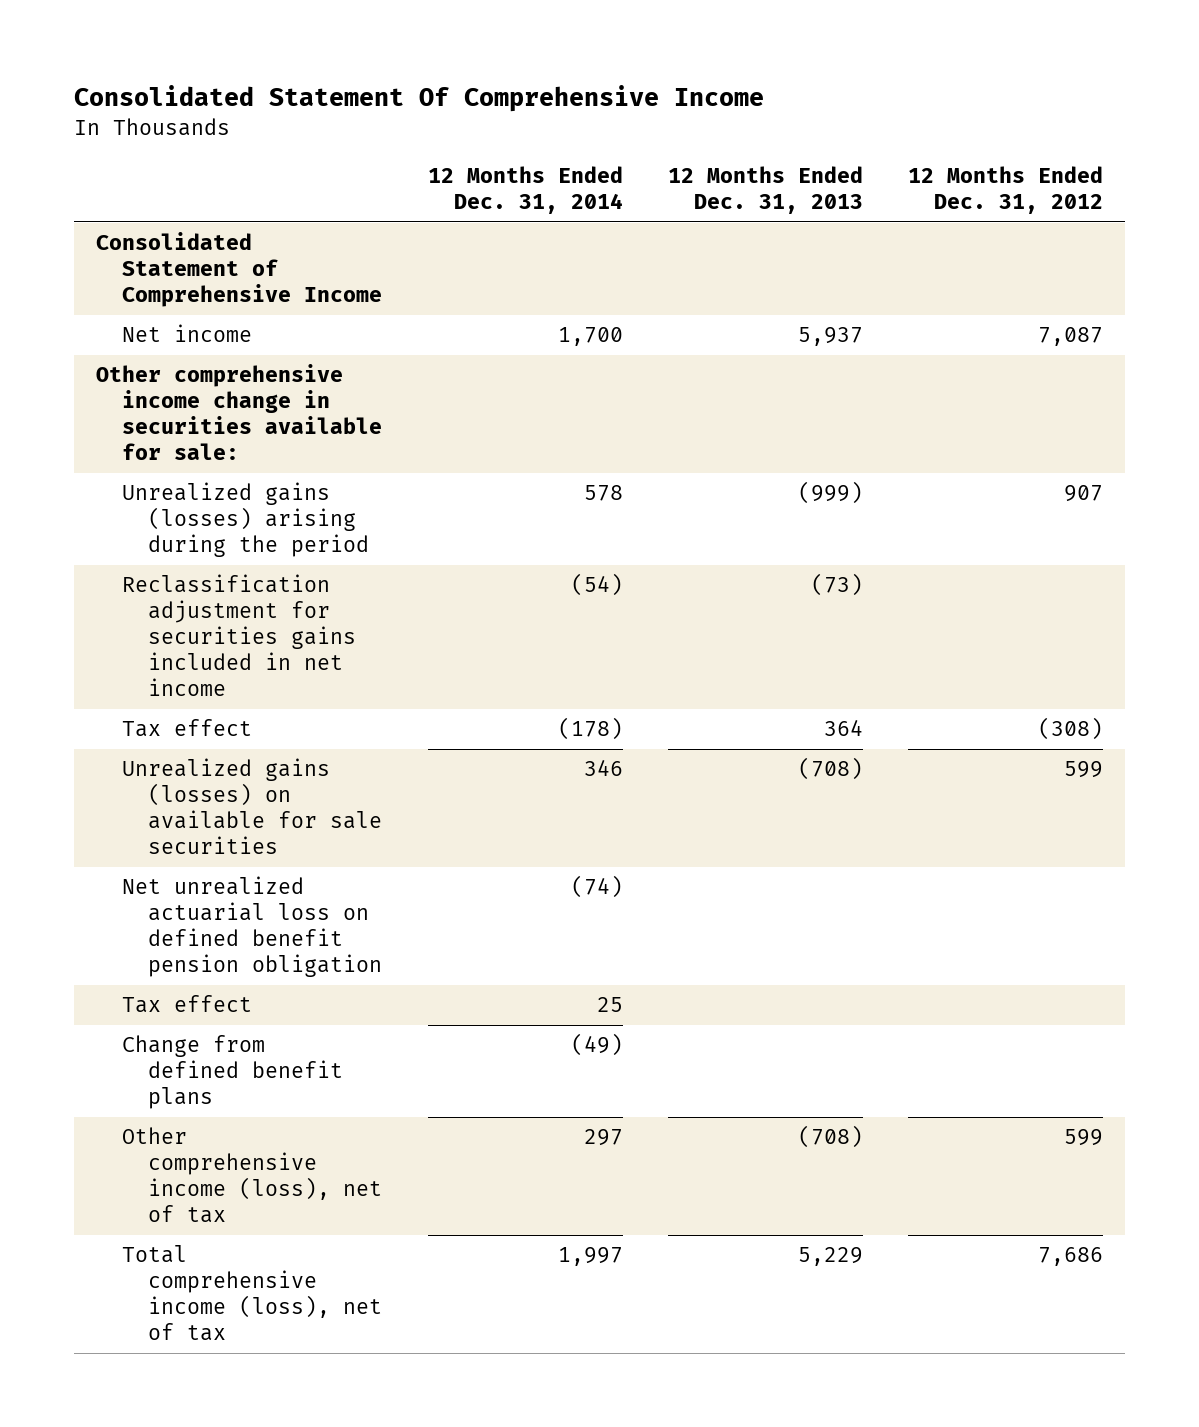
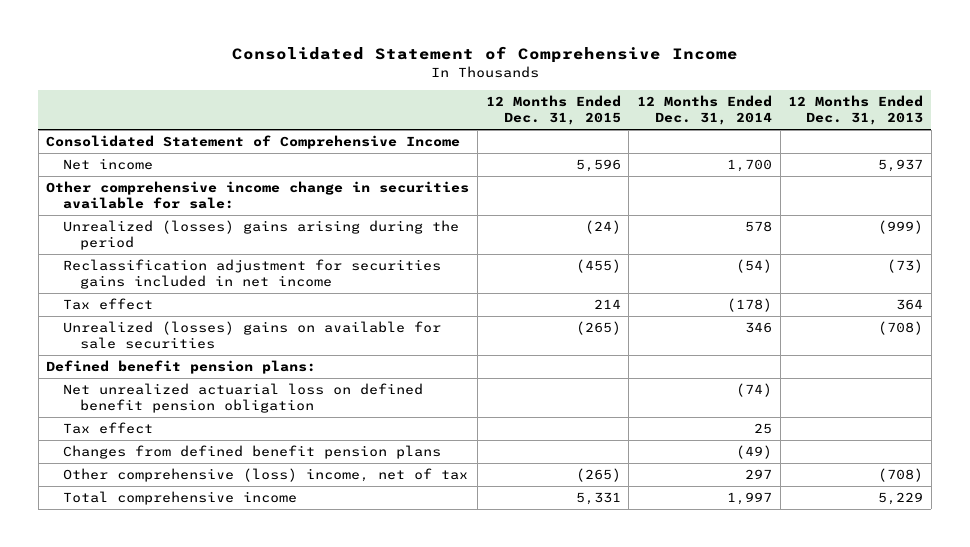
[73,85,764,113] Consolidated Statement Of Comprehensive Income -> [231,45,738,63] Consolidated Statement of Comprehensive Income
[907,166,1103,215] 12 Months Ended Dec. 31, 2012 -> none
none -> [485,94,621,126] 12 Months Ended Dec. 31, 2015
[122,482,370,558] Unrealized gains (losses) arising during the period -> [63,219,460,251] Unrealized (losses) gains arising during the period
[122,758,383,855] Unrealized gains (losses) on available for sale securities -> [63,320,442,350] Unrealized (losses) gains on available for sale securities
none -> [46,359,317,374] Defined benefit pension plans:
[122,1035,344,1110] Change from defined benefit plans -> [63,444,442,459] Changes from defined benefit pension plans
[122,1127,383,1224] Other comprehensive income (loss), net of tax -> [63,467,469,482] Other comprehensive (loss) income, net of tax
[122,1245,383,1342] Total comprehensive income (loss), net of tax -> [63,490,298,505] Total comprehensive income

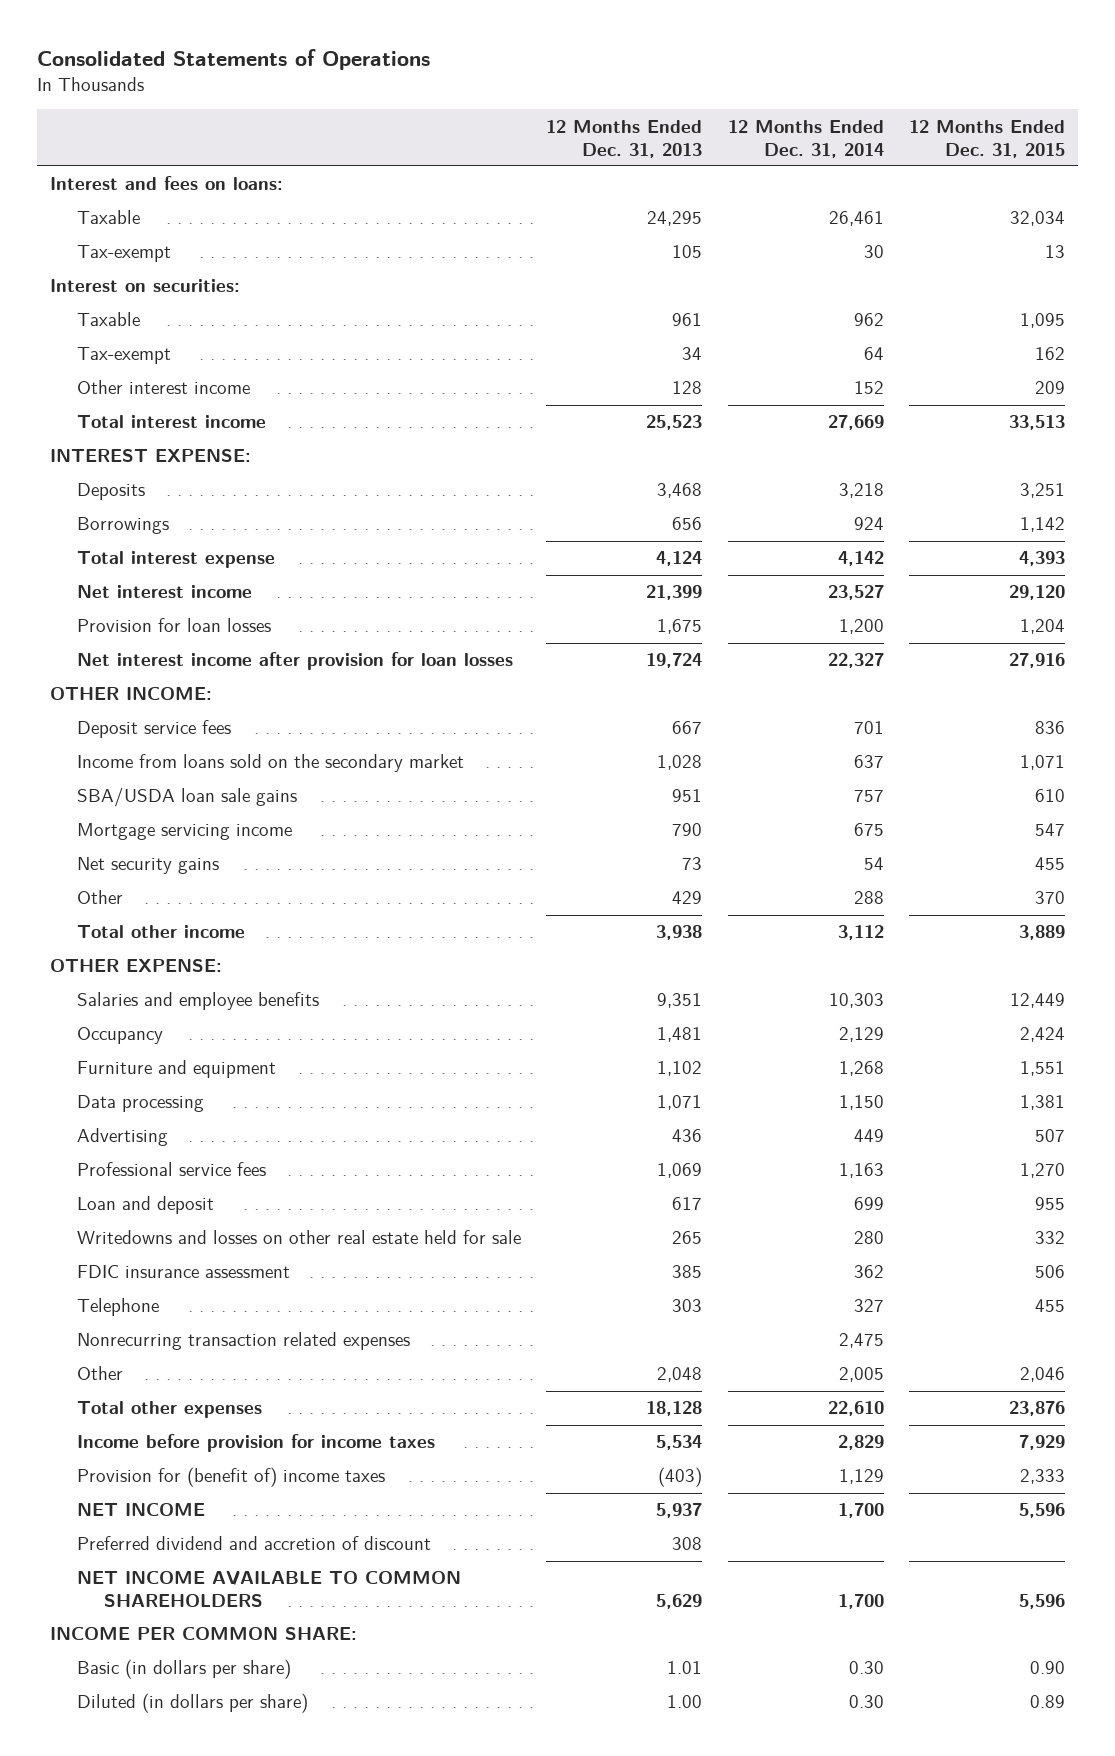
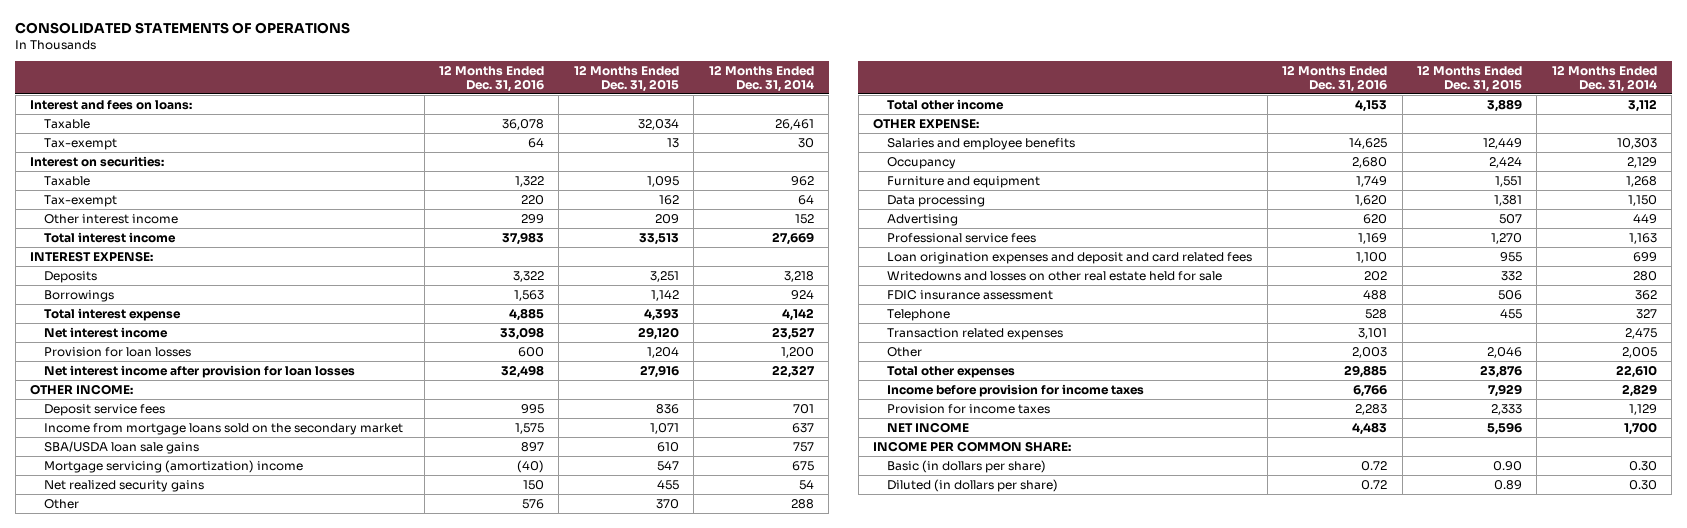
[37,48,431,70] Consolidated Statements of Operations -> [15,22,351,35] CONSOLIDATED STATEMENTS OF OPERATIONS
[546,119,703,158] 12 Months Ended Dec. 31, 2013 -> none
none -> [439,64,545,92] 12 Months Ended Dec. 31, 2016
[77,754,465,773] Income from loans sold on the secondary market -> [44,422,404,435] Income from mortgage loans sold on the secondary market
[77,823,293,841] Mortgage servicing income -> [44,459,304,473] Mortgage servicing (amortization) income
[77,857,220,875] Net security gains -> [44,479,205,492] Net realized security gains
[77,1196,215,1215] Loan and deposit -> [887,251,1253,264] Loan origination expenses and deposit and card related fees
[77,1332,411,1351] Nonrecurring transaction related expenses -> [887,327,1064,340] Transaction related expenses
[77,1467,386,1488] Provision for (benefit of) income taxes -> [887,403,1051,414] Provision for income taxes
[77,1536,432,1551] Preferred dividend and accretion of discount -> none
[77,1571,462,1608] NET INCOME AVAILABLE TO COMMON SHAREHOLDERS -> none

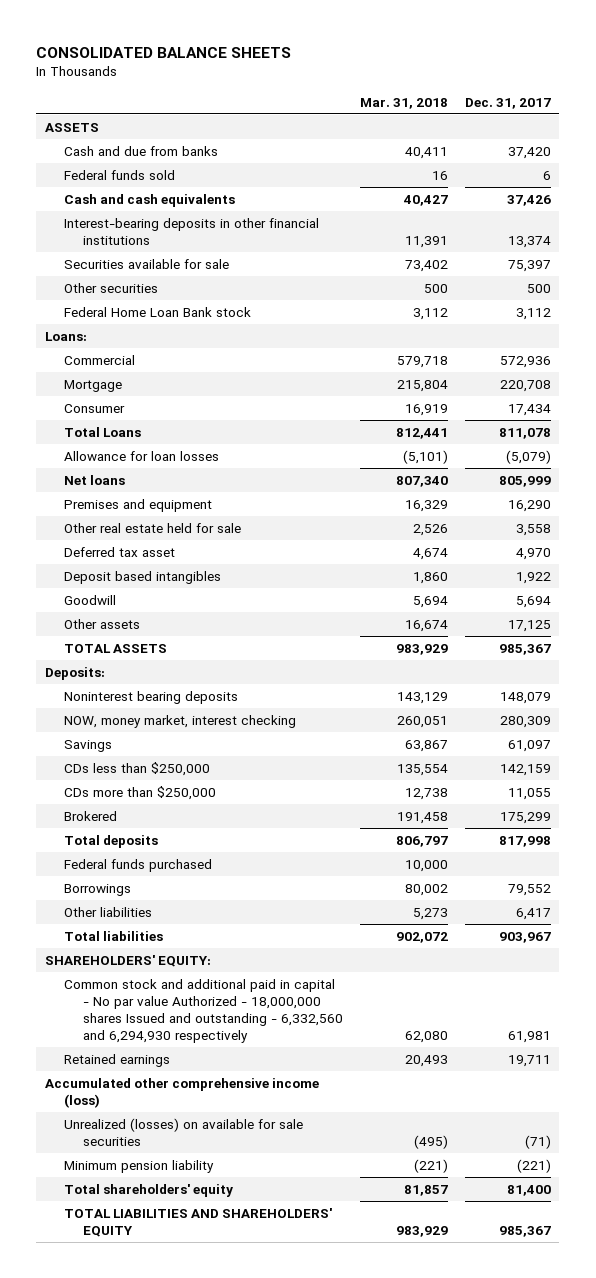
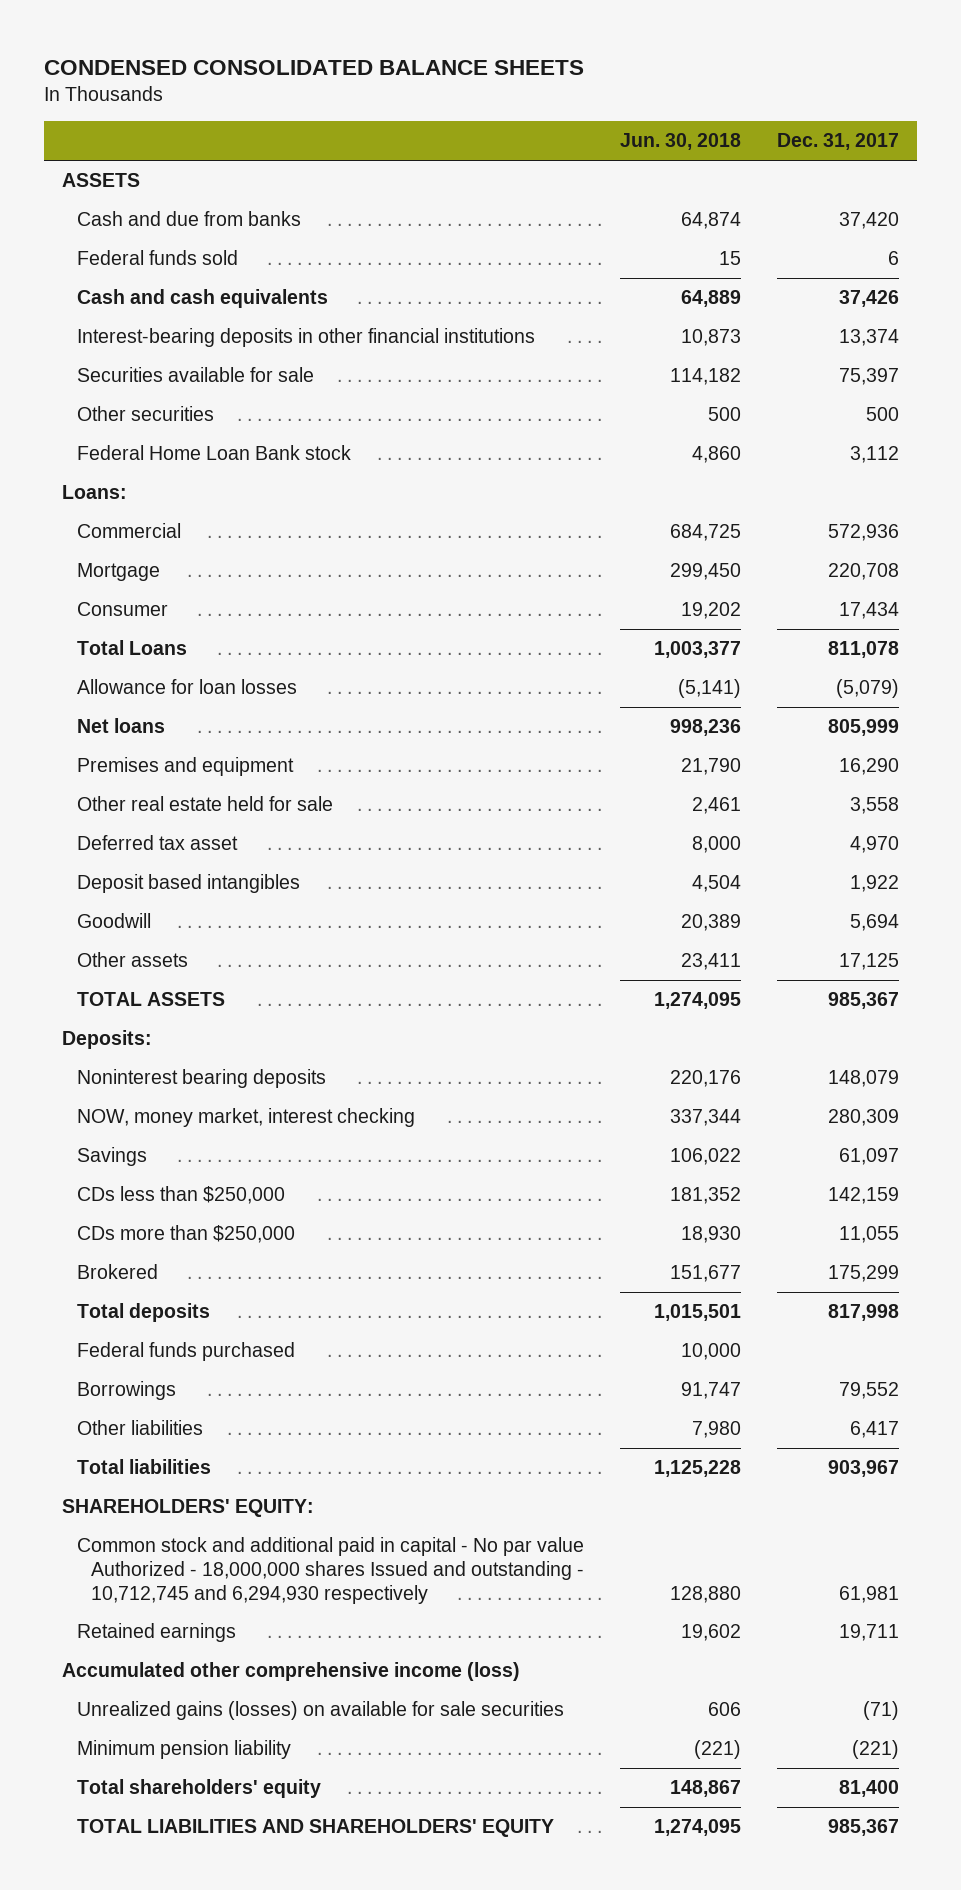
[36,46,292,58] CONSOLIDATED BALANCE SHEETS -> [44,59,585,75] CONDENSED CONSOLIDATED BALANCE SHEETS
[359,97,448,109] Mar. 31, 2018 -> none
none -> [620,133,742,151] Jun. 30, 2018
[63,978,343,1044] Common stock and additional paid in capital - No par value Authorized - 18,000,000 shares Issued and outstanding - 6,332,560 and 6,294,930 respectively -> [76,1537,585,1604] Common stock and additional paid in capital - No par value Authorized - 18,000,000 shares Issued and outstanding - 10,712,745 and 6,294,930 respectively
[63,1117,303,1146] Unrealized (losses) on available for sale securities -> [76,1701,564,1721] Unrealized gains (losses) on available for sale securities

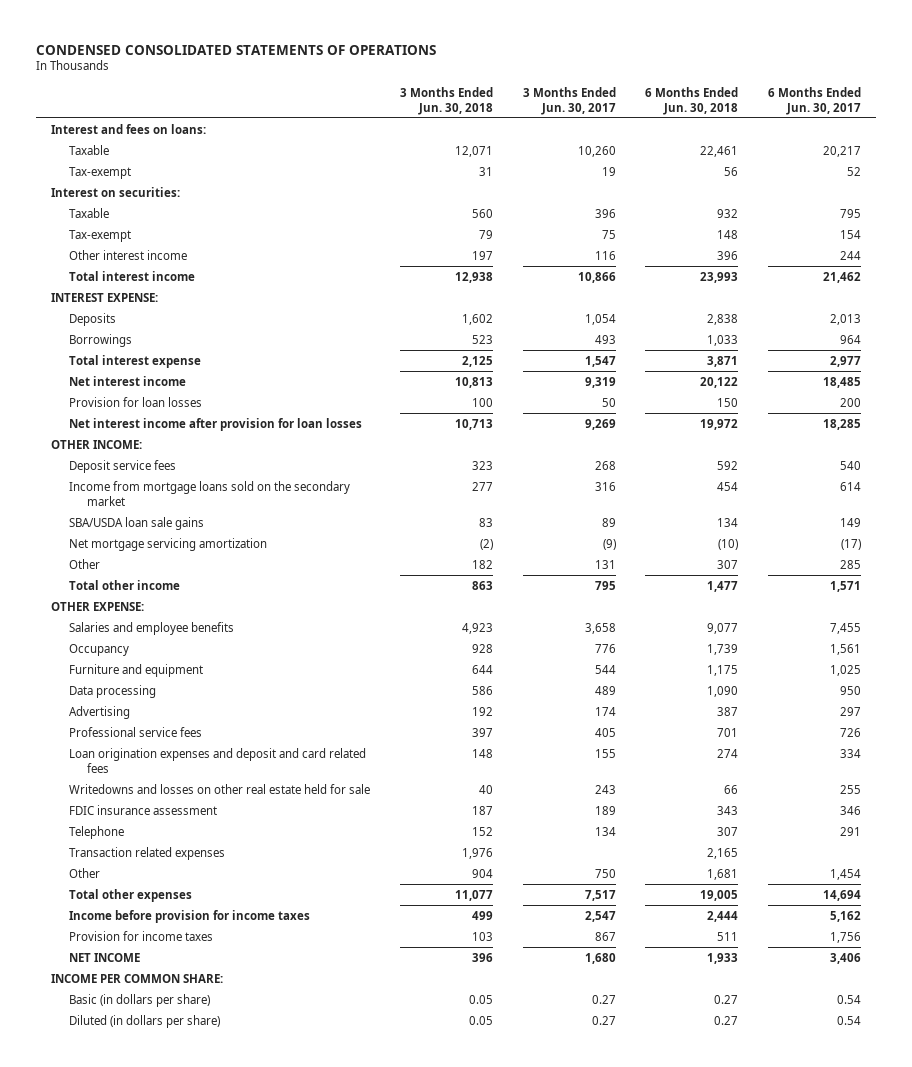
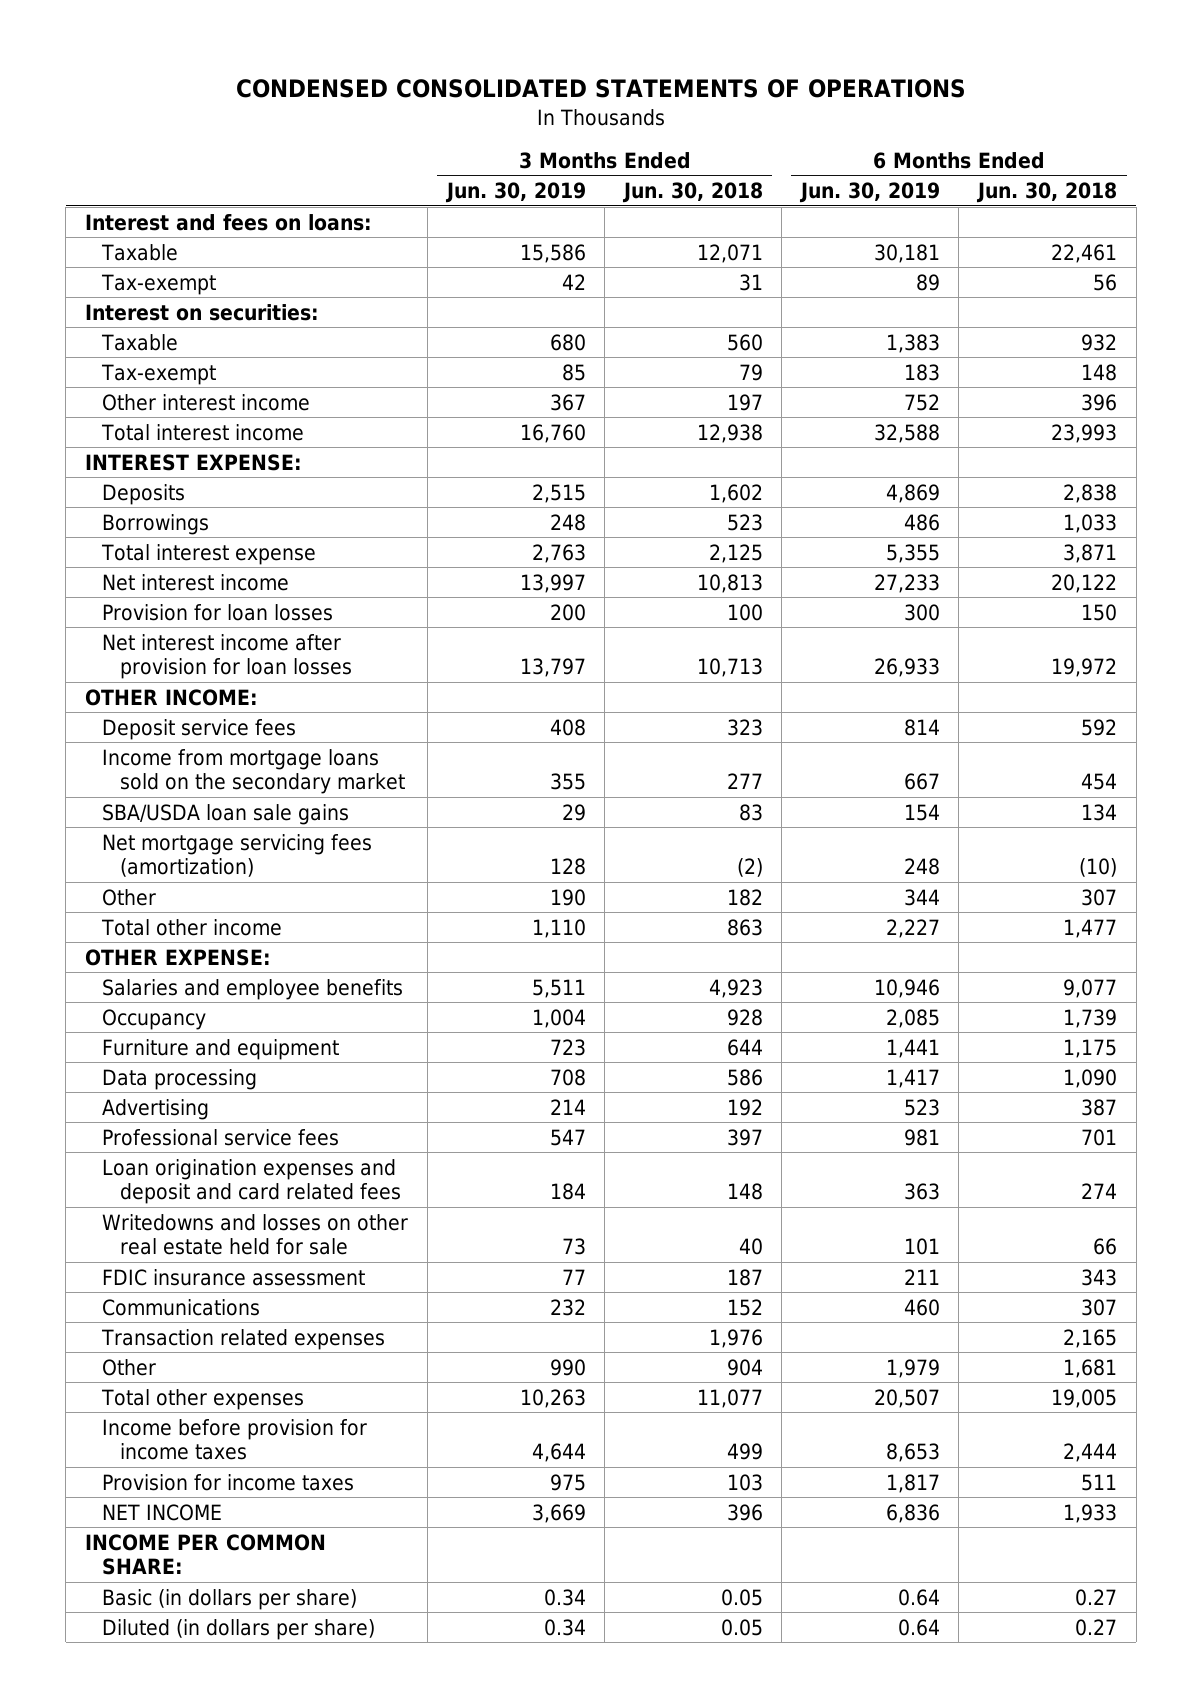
[522,86,616,115] 3 Months Ended Jun. 30, 2017 -> none
[768,86,862,115] 6 Months Ended Jun. 30, 2017 -> none
none -> [444,182,586,204] Jun. 30, 2019
none -> [798,182,940,204] Jun. 30, 2019
[69,537,268,551] Net mortgage servicing amortization -> [102,833,373,878] Net mortgage servicing fees (amortization)
[69,825,125,839] Telephone -> [102,1298,261,1316] Communications

